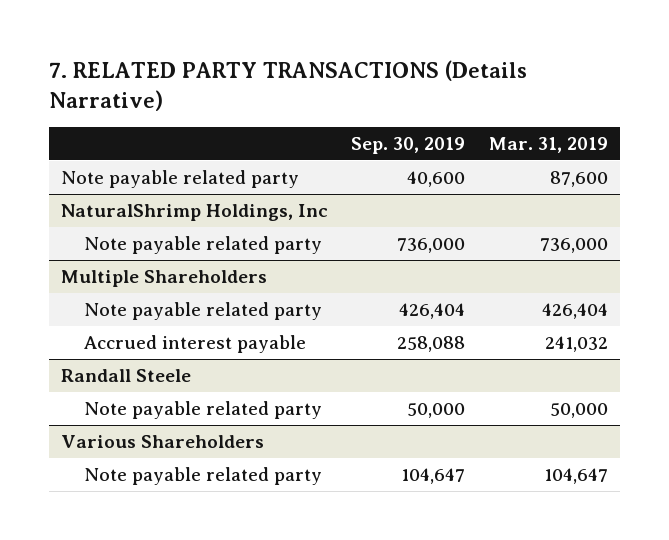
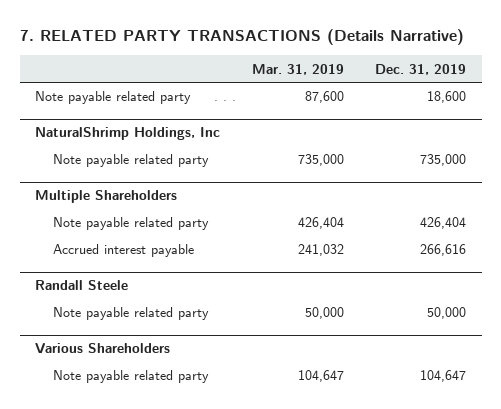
[351,136,466,154] Sep. 30, 2019 -> none
none -> [375,63,467,75] Dec. 31, 2019
[540,238,609,254] 736,000 -> [297,154,344,167] 735,000

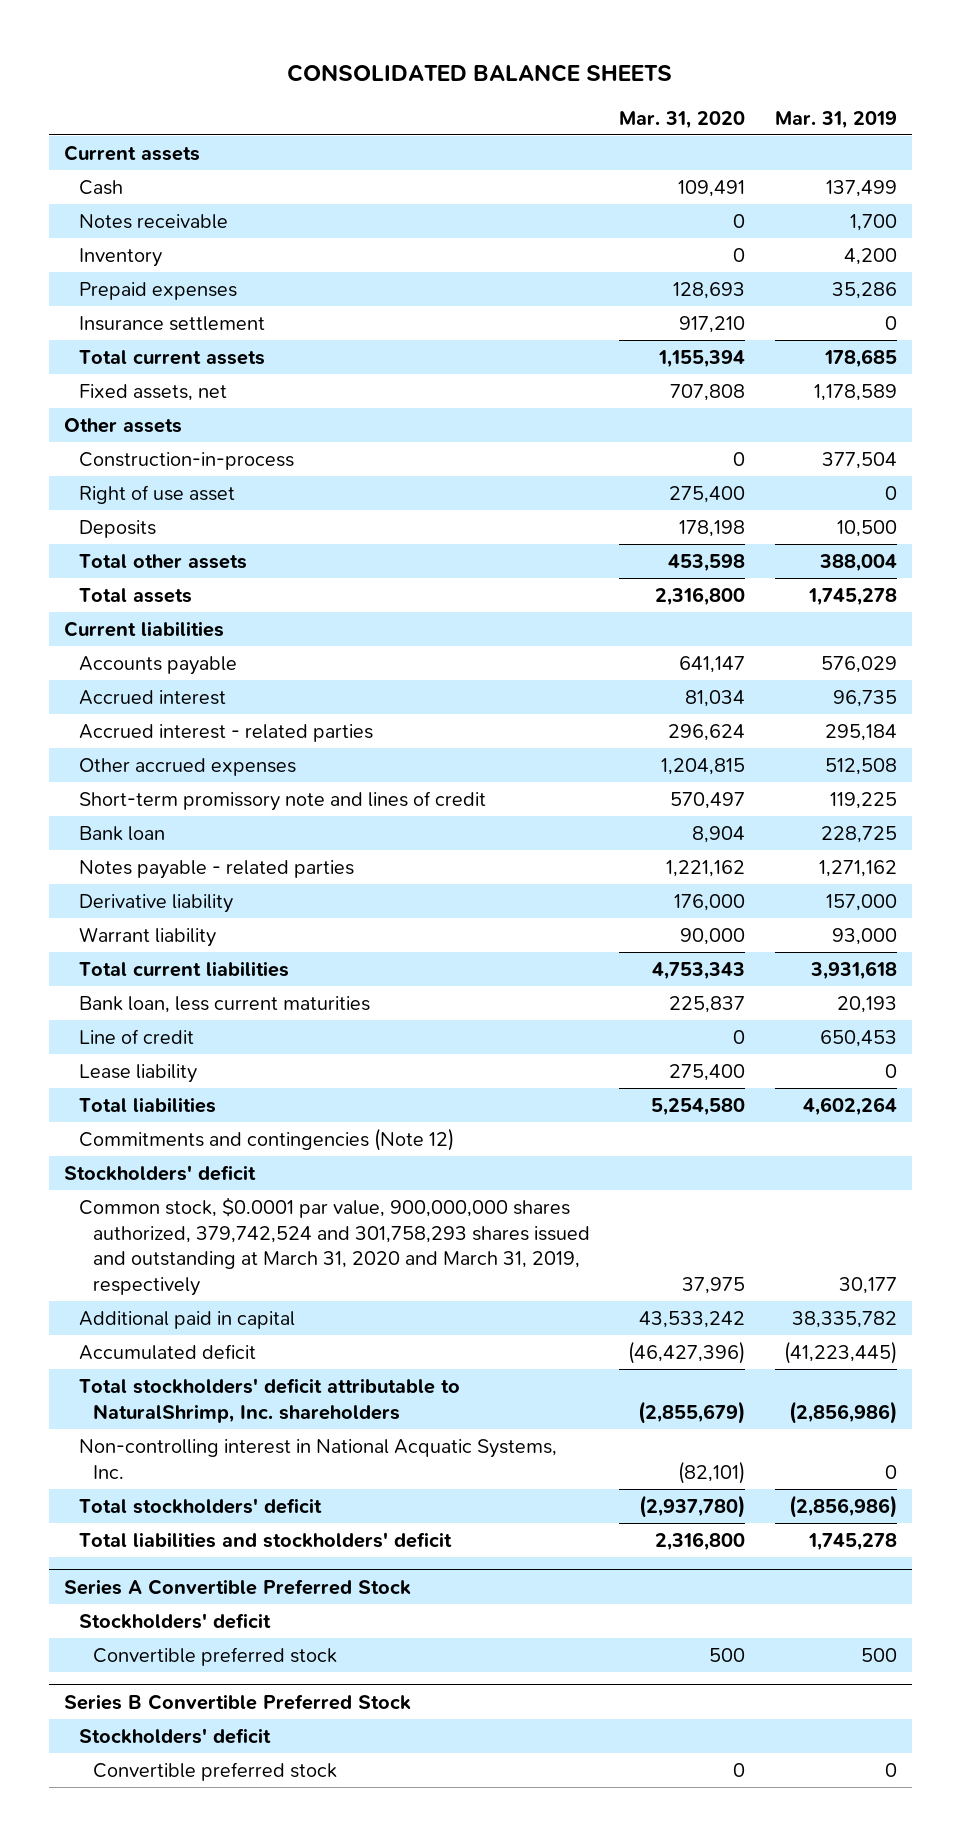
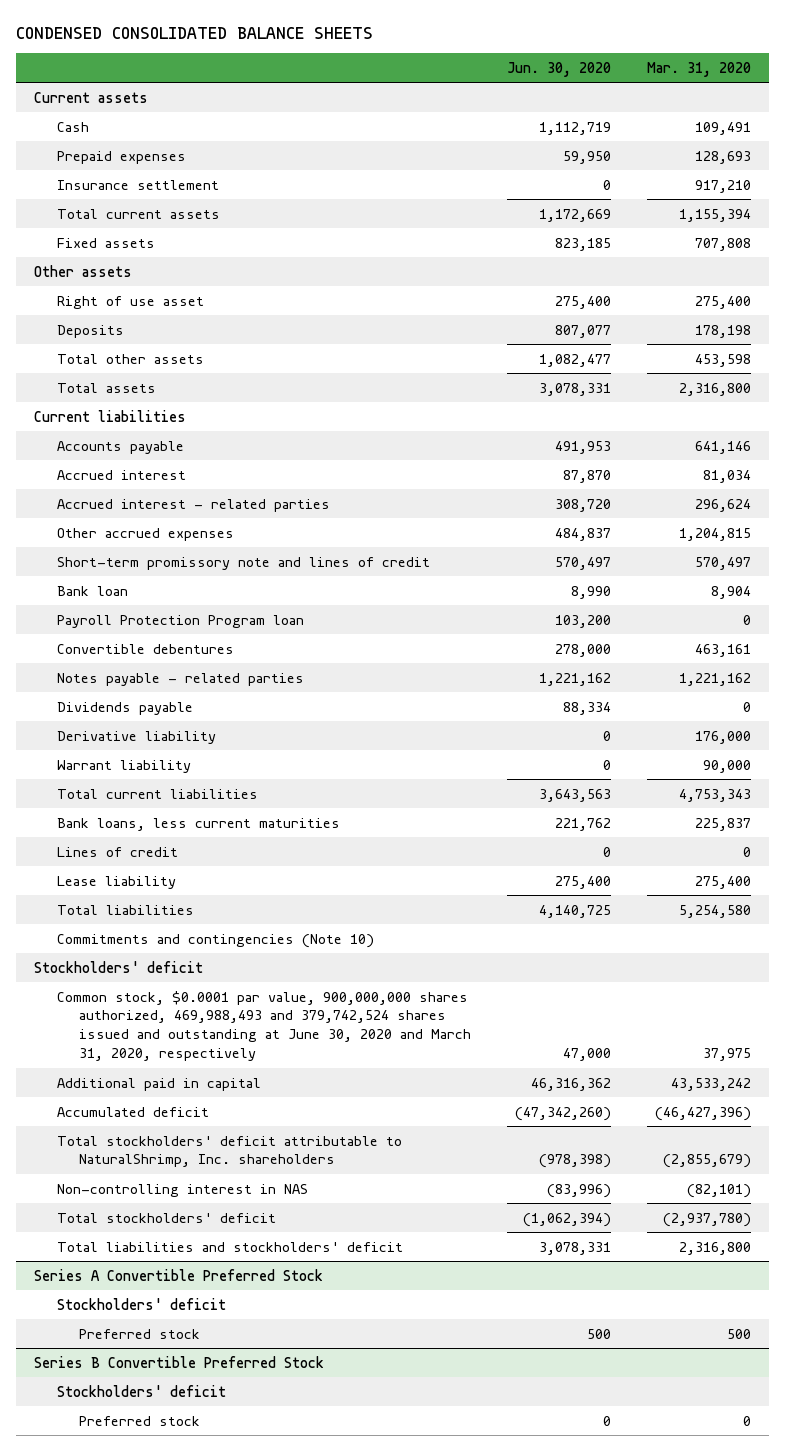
[287,63,673,82] CONSOLIDATED BALANCE SHEETS -> [16,26,374,39] CONDENSED CONSOLIDATED BALANCE SHEETS
[774,110,897,129] Mar. 31, 2019 -> none
none -> [507,61,612,77] Jun. 30, 2020
[78,213,228,229] Notes receivable -> none
[78,247,162,267] Inventory -> none
[78,383,227,401] Fixed assets, net -> [56,237,155,248] Fixed assets
[78,451,294,470] Construction-in-process -> none
[679,655,746,673] 641,147 -> [694,440,751,454] 641,146
none -> [56,614,304,628] Payroll Protection Program loan
none -> [56,643,234,654] Convertible debentures
none -> [56,701,193,715] Dividends payable
[78,995,370,1013] Bank loan, less current maturities -> [56,817,340,831] Bank loans, less current maturities
[78,1028,194,1044] Line of credit -> [56,846,178,857] Lines of credit
[78,1127,454,1151] Commitments and contingencies (Note 12) -> [56,933,374,948] Commitments and contingencies (Note 10)
[78,1196,591,1297] Common stock, $0.0001 par value, 900,000,000 shares authorized, 379,742,524 and 301,758,293 shares issued and outstanding at March 31, 2020 and March 31, 2019, respectively -> [56,990,472,1062] Common stock, $0.0001 par value, 900,000,000 shares authorized, 469,988,493 and 379,742,524 shares issued and outstanding at June 30, 2020 and March 31, 2020, respectively
[78,1438,557,1479] Non-controlling interest in National Acquatic Systems, Inc. -> [56,1183,308,1197] Non-controlling interest in NAS
[93,1646,338,1666] Convertible preferred stock -> [79,1328,201,1339] Preferred stock
[93,1761,338,1781] Convertible preferred stock -> [79,1415,201,1426] Preferred stock

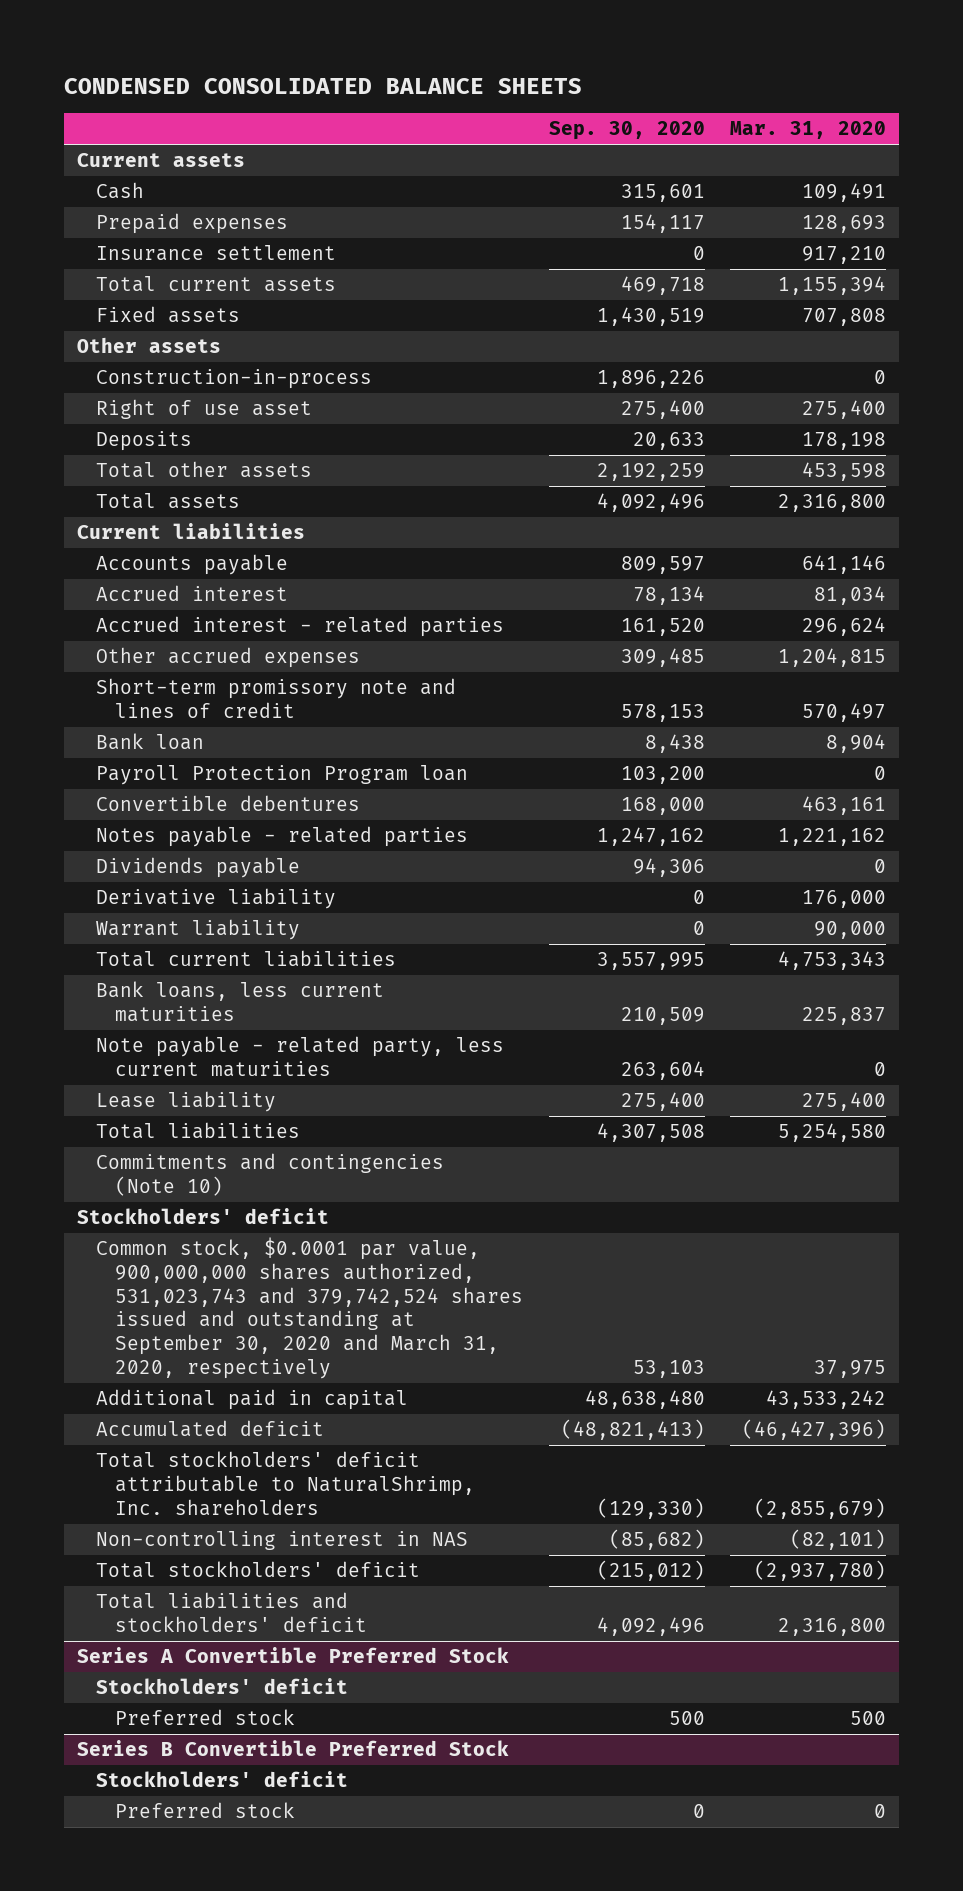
[507,61,612,77] Jun. 30, 2020 -> none
none -> [548,121,705,141] Sep. 30, 2020
none -> [96,369,373,390] Construction-in-process
[56,846,178,857] Lines of credit -> none
none -> [96,1036,505,1078] Note payable - related party, less current maturities
[56,990,472,1062] Common stock, $0.0001 par value, 900,000,000 shares authorized, 469,988,493 and 379,742,524 shares issued and outstanding at June 30, 2020 and March 31, 2020, respectively -> [96,1237,524,1379] Common stock, $0.0001 par value, 900,000,000 shares authorized, 531,023,743 and 379,742,524 shares issued and outstanding at September 30, 2020 and March 31, 2020, respectively

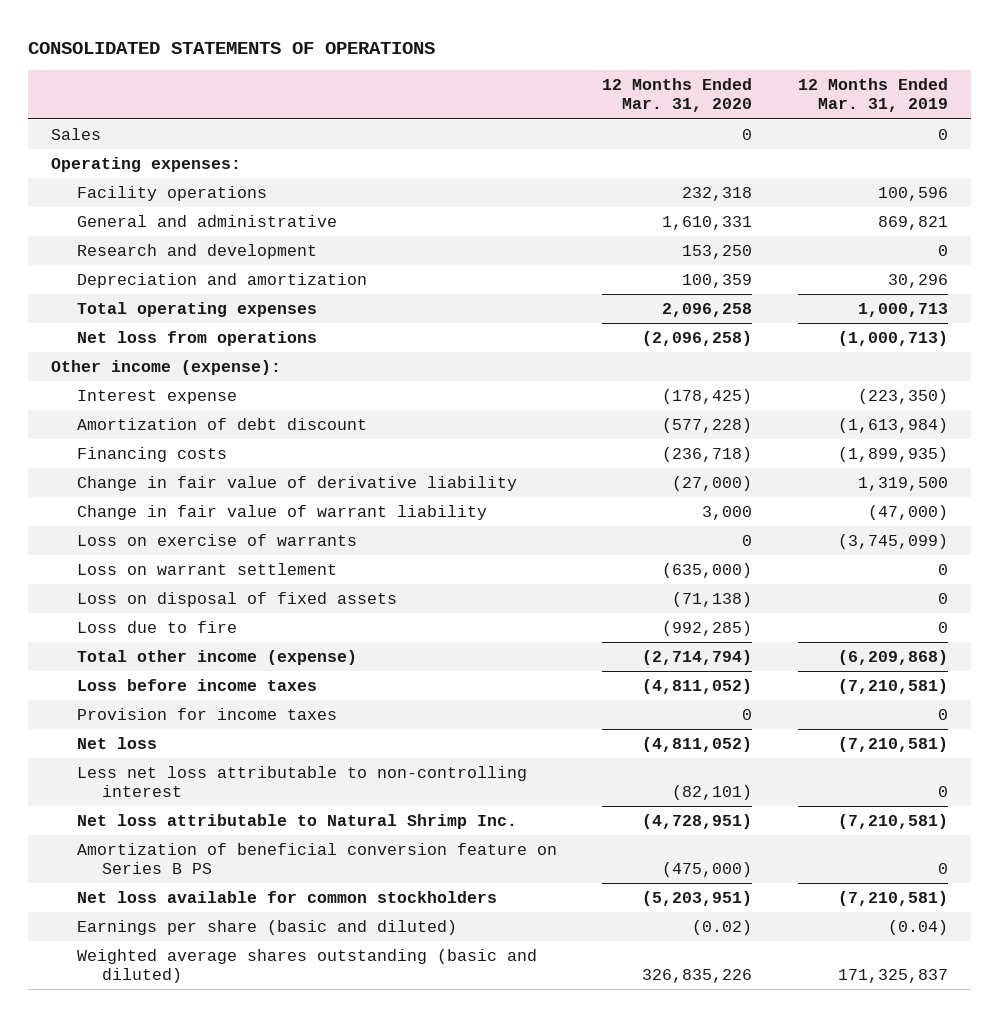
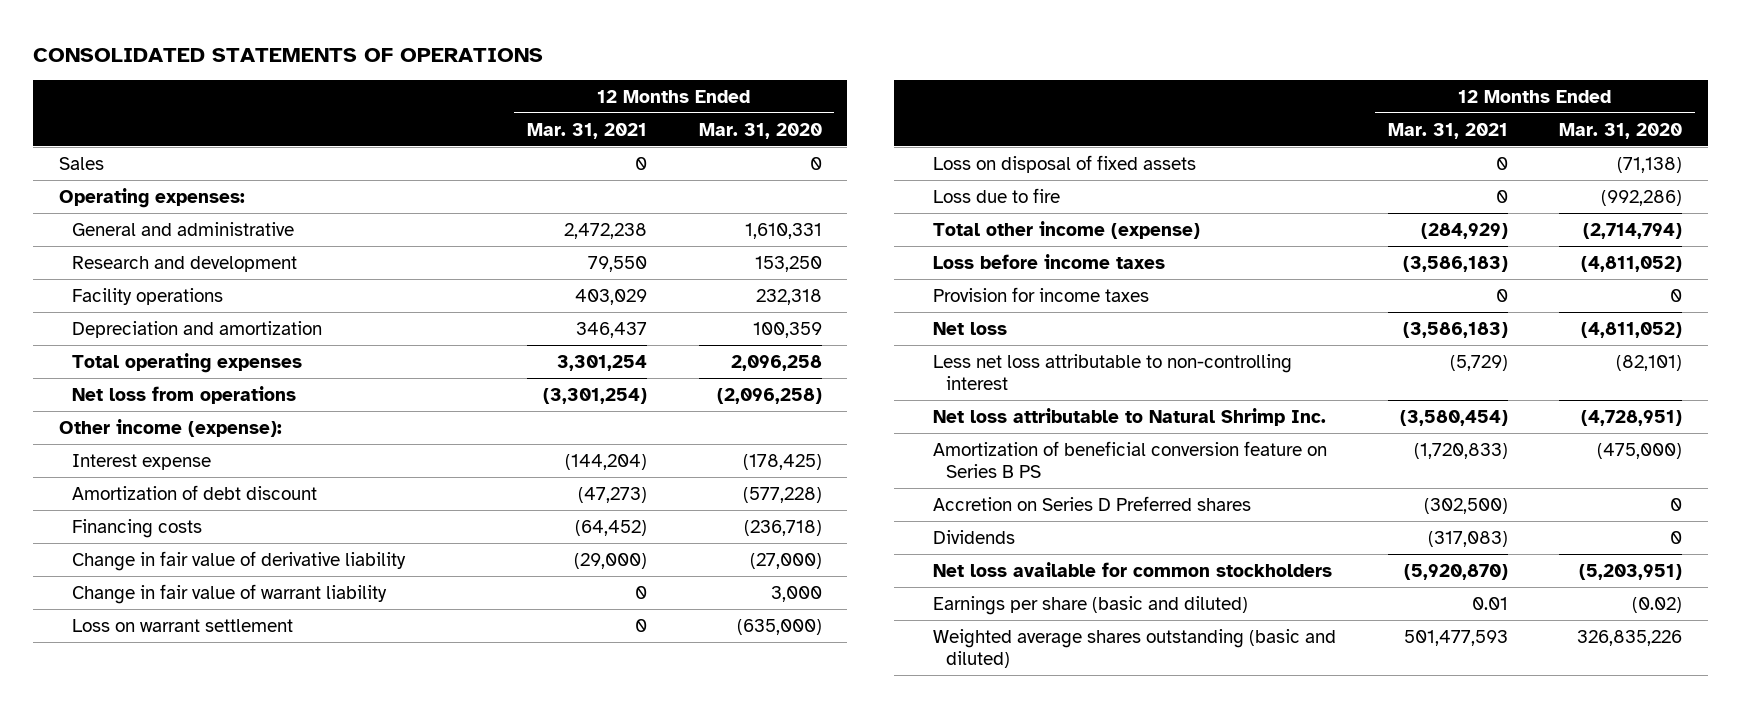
[797,78,948,113] 12 Months Ended Mar. 31, 2019 -> none
none -> [526,122,647,139] Mar. 31, 2021
[76,186,267,202] Facility operations -> [72,287,224,305] Facility operations
[76,534,357,547] Loss on exercise of warrants -> none
[662,621,753,637] (992,285) -> [1601,189,1683,206] (992,286)
none -> [933,495,1252,511] Accretion on Series D Preferred shares
none -> [933,529,1016,544] Dividends

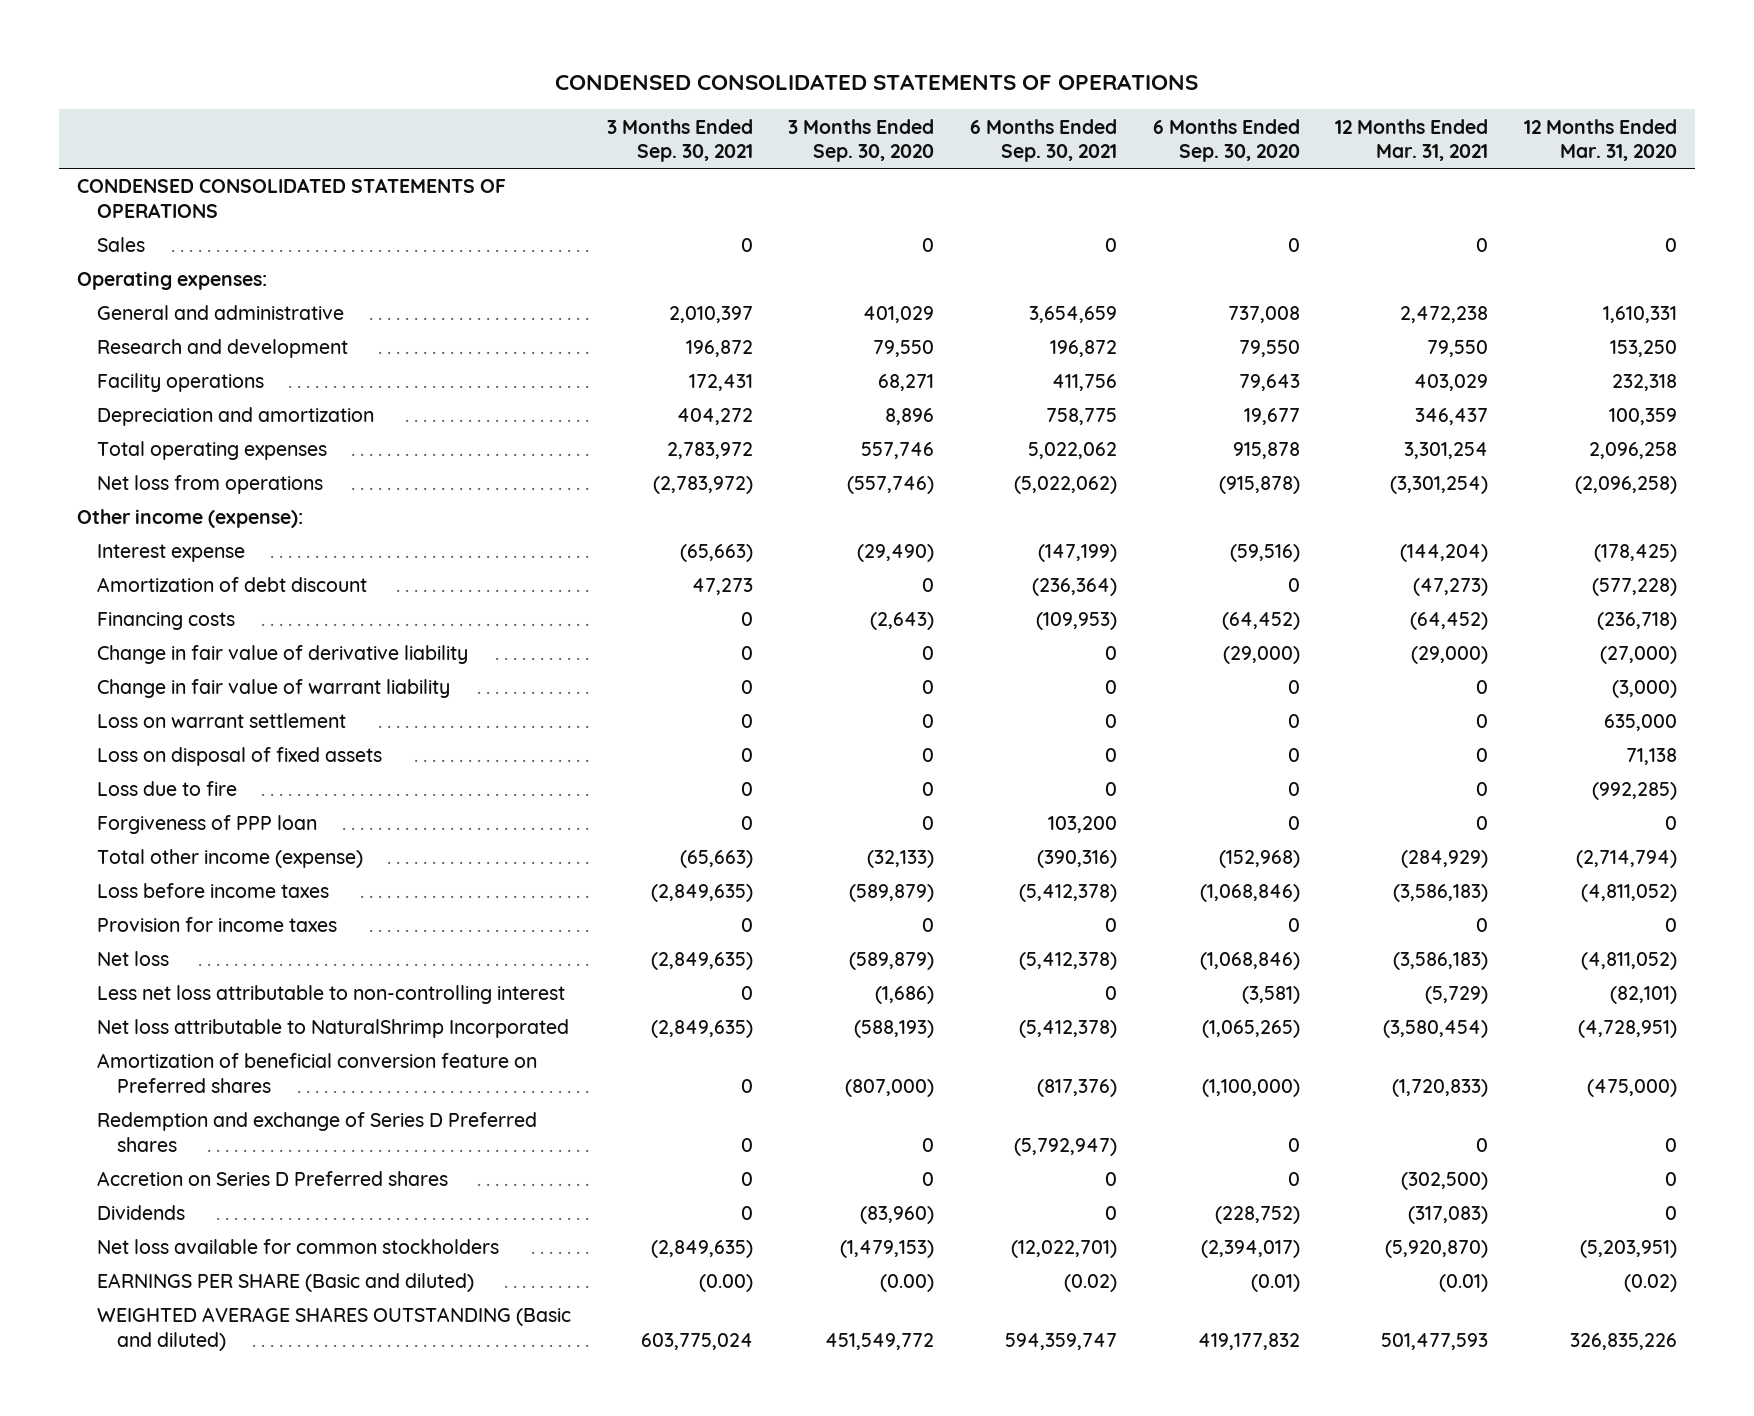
[32,47,543,62] CONSOLIDATED STATEMENTS OF OPERATIONS -> [555,73,1199,90] CONDENSED CONSOLIDATED STATEMENTS OF OPERATIONS
none -> [606,118,753,163] 3 Months Ended Sep. 30, 2021
none -> [788,118,935,163] 3 Months Ended Sep. 30, 2020
none -> [969,118,1117,163] 6 Months Ended Sep. 30, 2021
none -> [1152,118,1300,163] 6 Months Ended Sep. 30, 2020
none -> [77,178,507,218] CONDENSED CONSOLIDATED STATEMENTS OF OPERATIONS
[770,585,822,602] 3,000 -> [1611,680,1677,699] (3,000)
[736,618,822,635] (635,000) -> [1603,714,1677,732] 635,000
[1617,156,1683,173] (71,138) -> [1625,748,1677,766] 71,138
[1601,189,1683,206] (992,286) -> [1591,782,1677,801] (992,285)
none -> [96,815,317,835] Forgiveness of PPP loan
[933,407,1327,426] Net loss attributable to Natural Shrimp Inc. -> [96,1019,569,1039] Net loss attributable to NaturalShrimp Incorporated
[933,440,1328,479] Amortization of beneficial conversion feature on Series B PS -> [96,1053,537,1093] Amortization of beneficial conversion feature on Preferred shares
none -> [96,1112,537,1152] Redemption and exchange of Series D Preferred shares
[933,595,1249,615] Earnings per share (basic and diluted) -> [96,1273,474,1293] EARNINGS PER SHARE (Basic and diluted)
[1471,596,1508,610] 0.01 -> [1439,1274,1489,1293] (0.01)
[933,628,1337,669] Weighted average shares outstanding (basic and diluted) -> [96,1307,571,1351] WEIGHTED AVERAGE SHARES OUTSTANDING (Basic and diluted)

